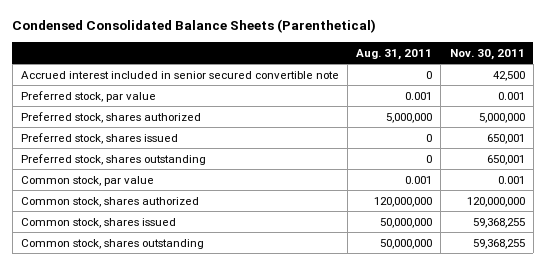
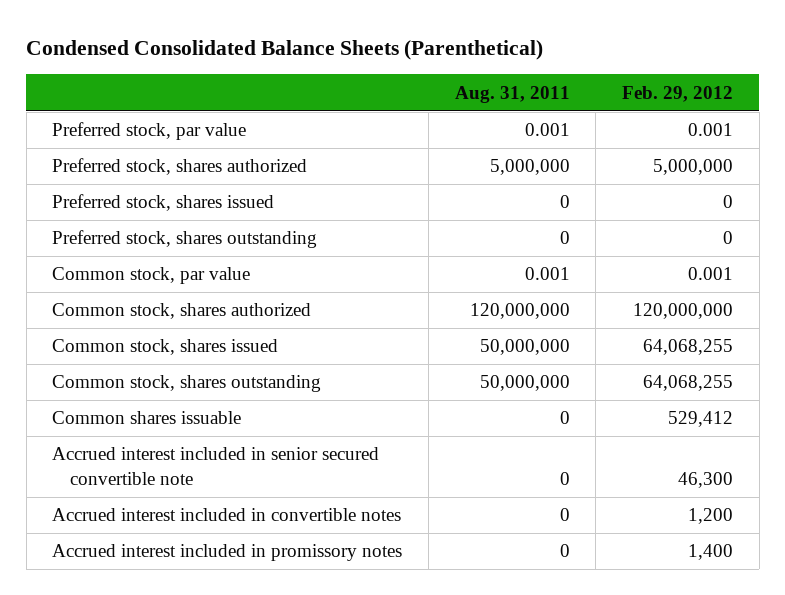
[449,48,525,60] Nov. 30, 2011 -> none
none -> [621,85,733,102] Feb. 29, 2012
none -> [52,411,242,425] Common shares issuable
[20,70,339,79] Accrued interest included in senior secured convertible note -> [52,447,380,485] Accrued interest included in senior secured convertible note
none -> [52,508,402,522] Accrued interest included in convertible notes
none -> [52,544,403,562] Accrued interest included in promissory notes

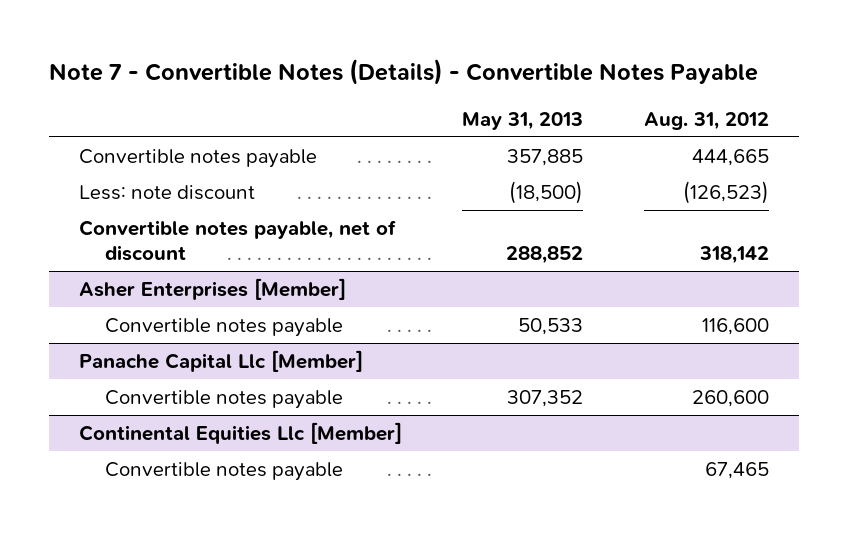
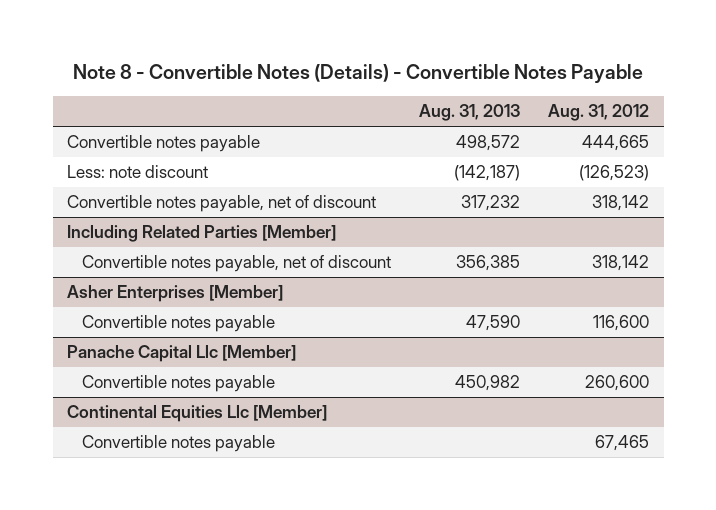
[48,59,758,86] Note 7 - Convertible Notes (Details) - Convertible Notes Payable -> [73,64,644,84] Note 8 - Convertible Notes (Details) - Convertible Notes Payable
[462,111,584,130] May 31, 2013 -> none
none -> [418,104,520,122] Aug. 31, 2013
none -> [66,225,336,243] Including Related Parties [Member]
none -> [81,255,391,273] Convertible notes payable, net of discount

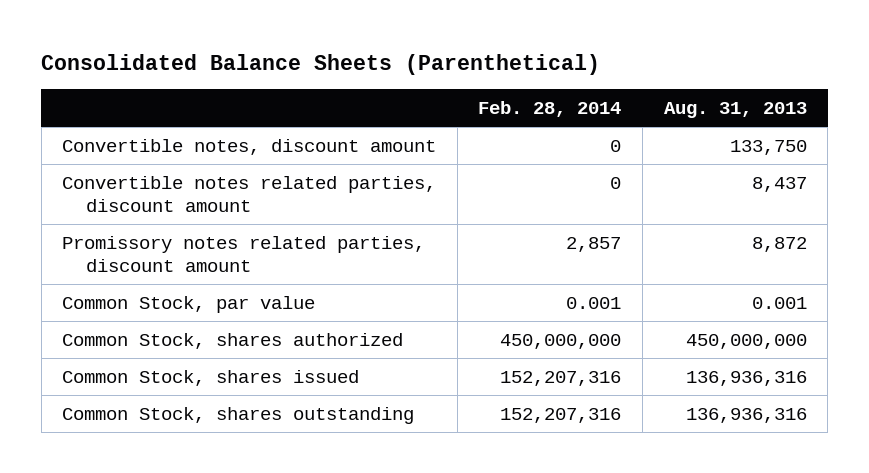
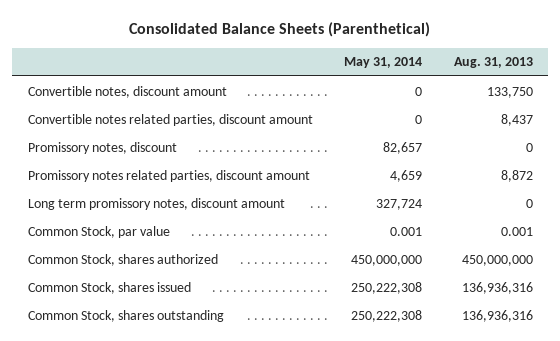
[478,100,622,117] Feb. 28, 2014 -> none
none -> [344,57,423,69] May 31, 2014
none -> [27,141,177,154] Promissory notes, discount
none -> [27,197,285,210] Long term promissory notes, discount amount

